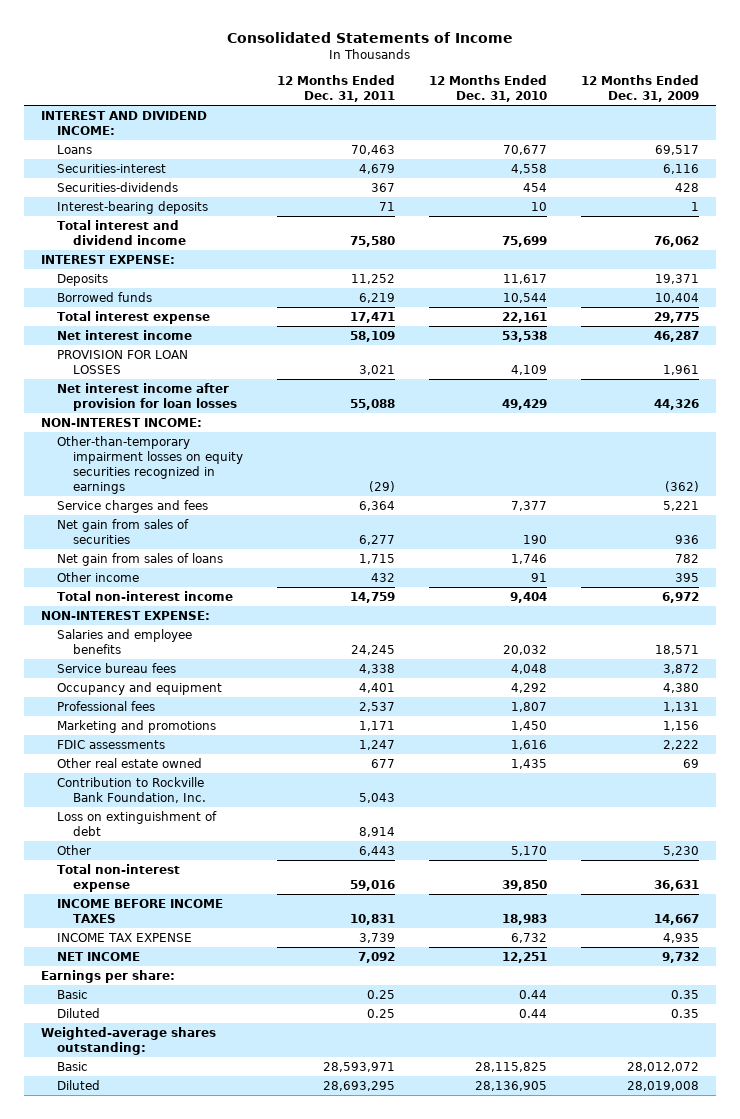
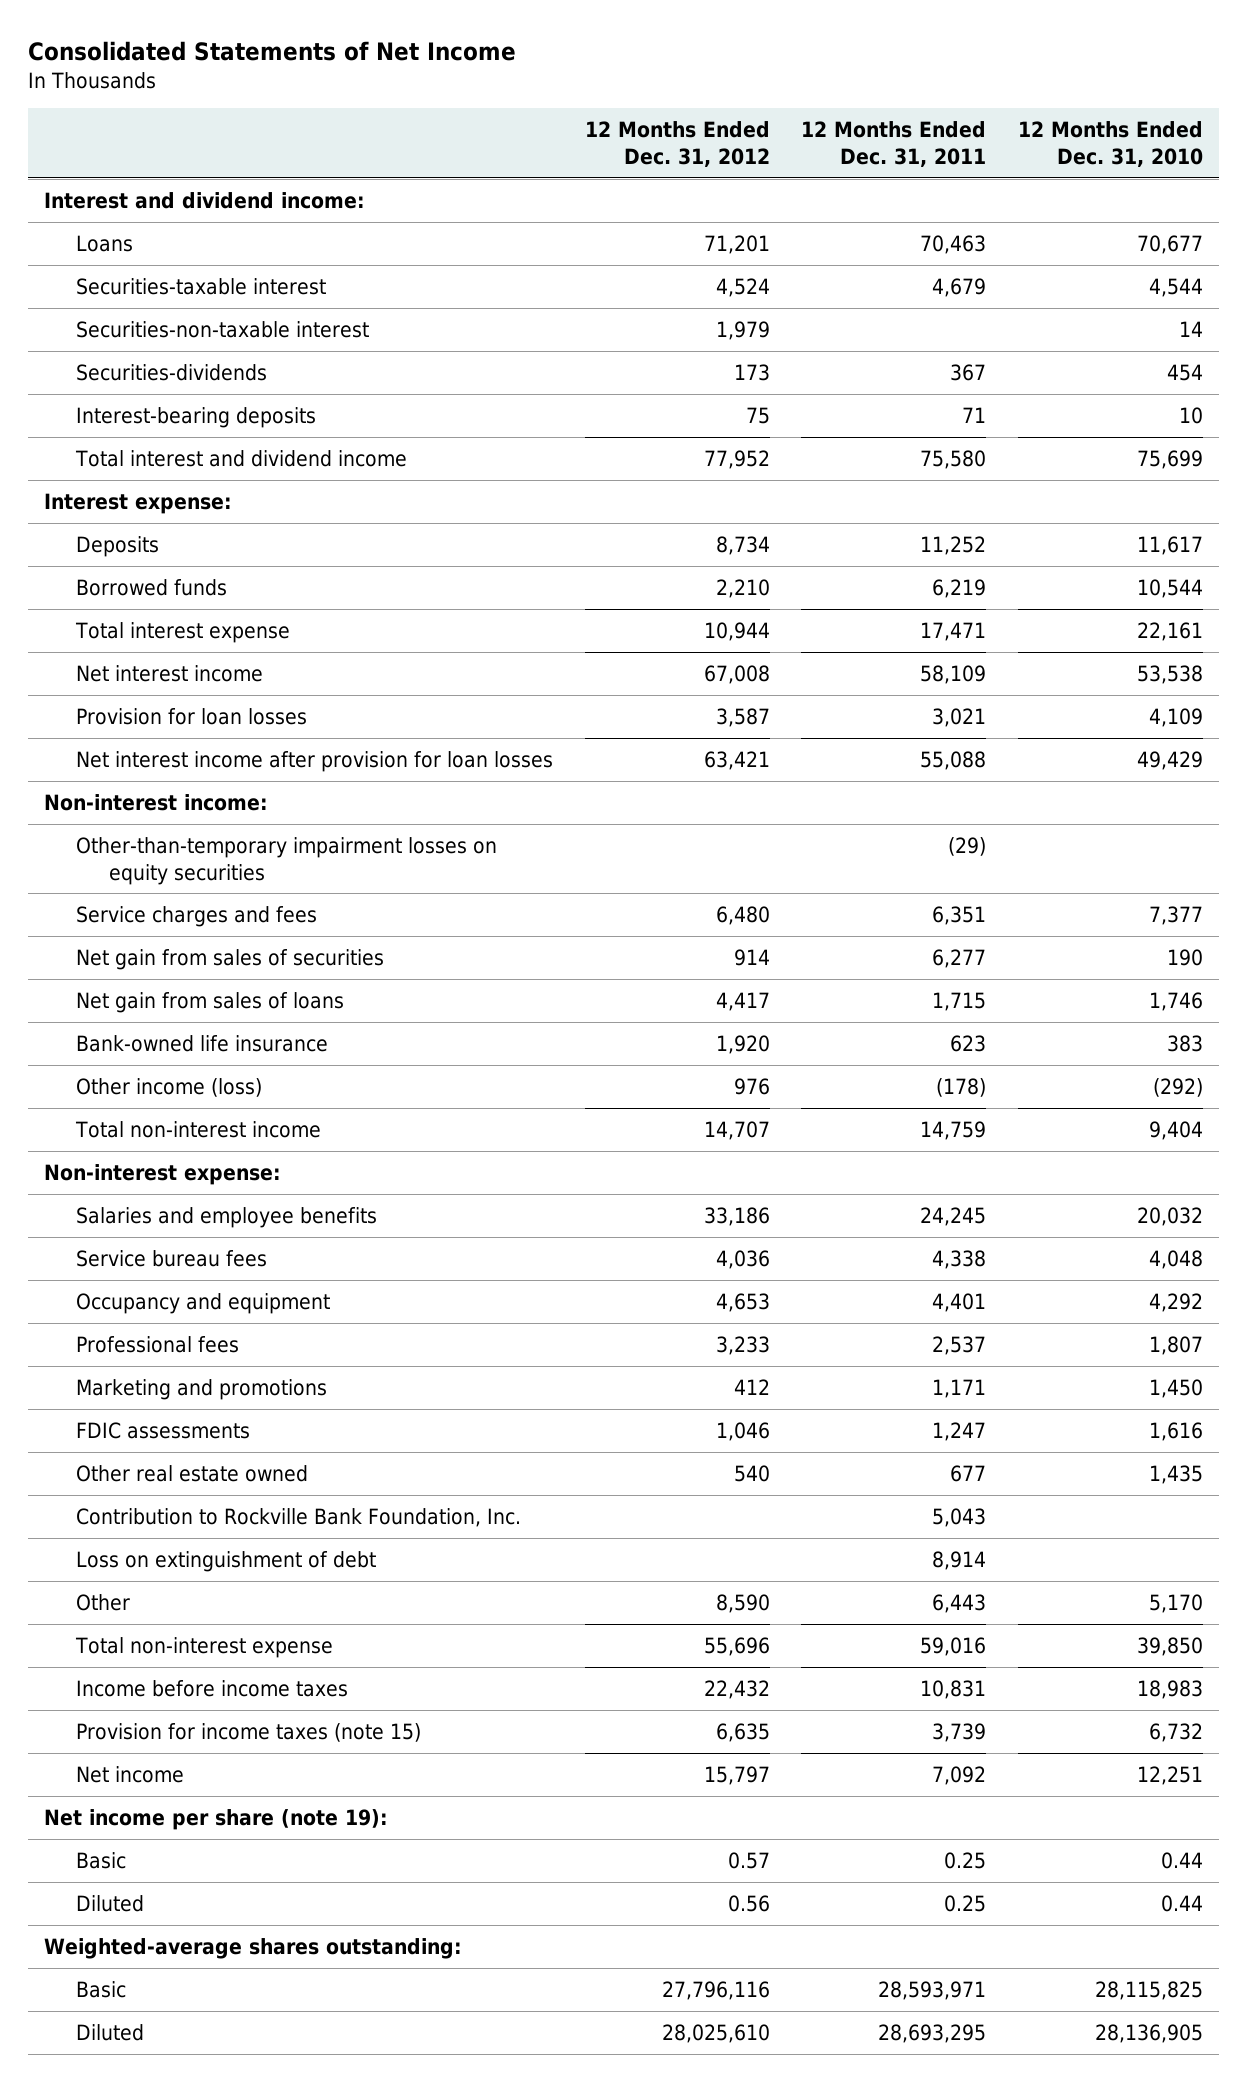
[226,31,513,43] Consolidated Statements of Income -> [28,40,517,61] Consolidated Statements of Net Income
[580,75,699,103] 12 Months Ended Dec. 31, 2009 -> none
none -> [584,120,770,167] 12 Months Ended Dec. 31, 2012
[41,111,208,135] INTEREST AND DIVIDEND INCOME: -> [43,191,365,209] Interest and dividend income:
[56,164,166,174] Securities-interest -> [76,277,327,295] Securities-taxable interest
[510,164,547,175] 4,558 -> [1149,277,1204,297] 4,544
none -> [76,320,370,338] Securities-non-taxable interest
[41,255,176,265] INTEREST EXPENSE: -> [43,492,232,514] Interest expense:
[56,350,188,374] PROVISION FOR LOAN LOSSES -> [76,707,308,725] Provision for loan losses
[41,418,203,428] NON-INTEREST INCOME: -> [43,793,268,811] Non-interest income:
[56,436,243,494] Other-than-temporary impairment losses on equity securities recognized in earnings -> [76,836,498,885] Other-than-temporary impairment losses on equity securities
[358,501,395,512] 6,364 -> [932,905,987,925] 6,351
none -> [76,1034,329,1052] Bank-owned life insurance
[56,572,139,583] Other income -> [76,1077,263,1097] Other income (loss)
[370,573,395,583] 432 -> [936,1077,987,1097] (178)
[530,573,547,583] 91 -> [1153,1077,1204,1097] (292)
[41,611,211,621] NON-INTEREST EXPENSE: -> [43,1163,281,1185] Non-interest expense:
[41,970,176,984] Earnings per share: -> none
[56,899,223,923] INCOME BEFORE INCOME TAXES -> [76,1679,349,1697] Income before income taxes
[56,933,192,943] INCOME TAX EXPENSE -> [76,1722,422,1742] Provision for income taxes (note 15)
[56,952,140,962] NET INCOME -> [76,1765,185,1783] Net income
none -> [43,1808,388,1830] Net income per share (note 19):

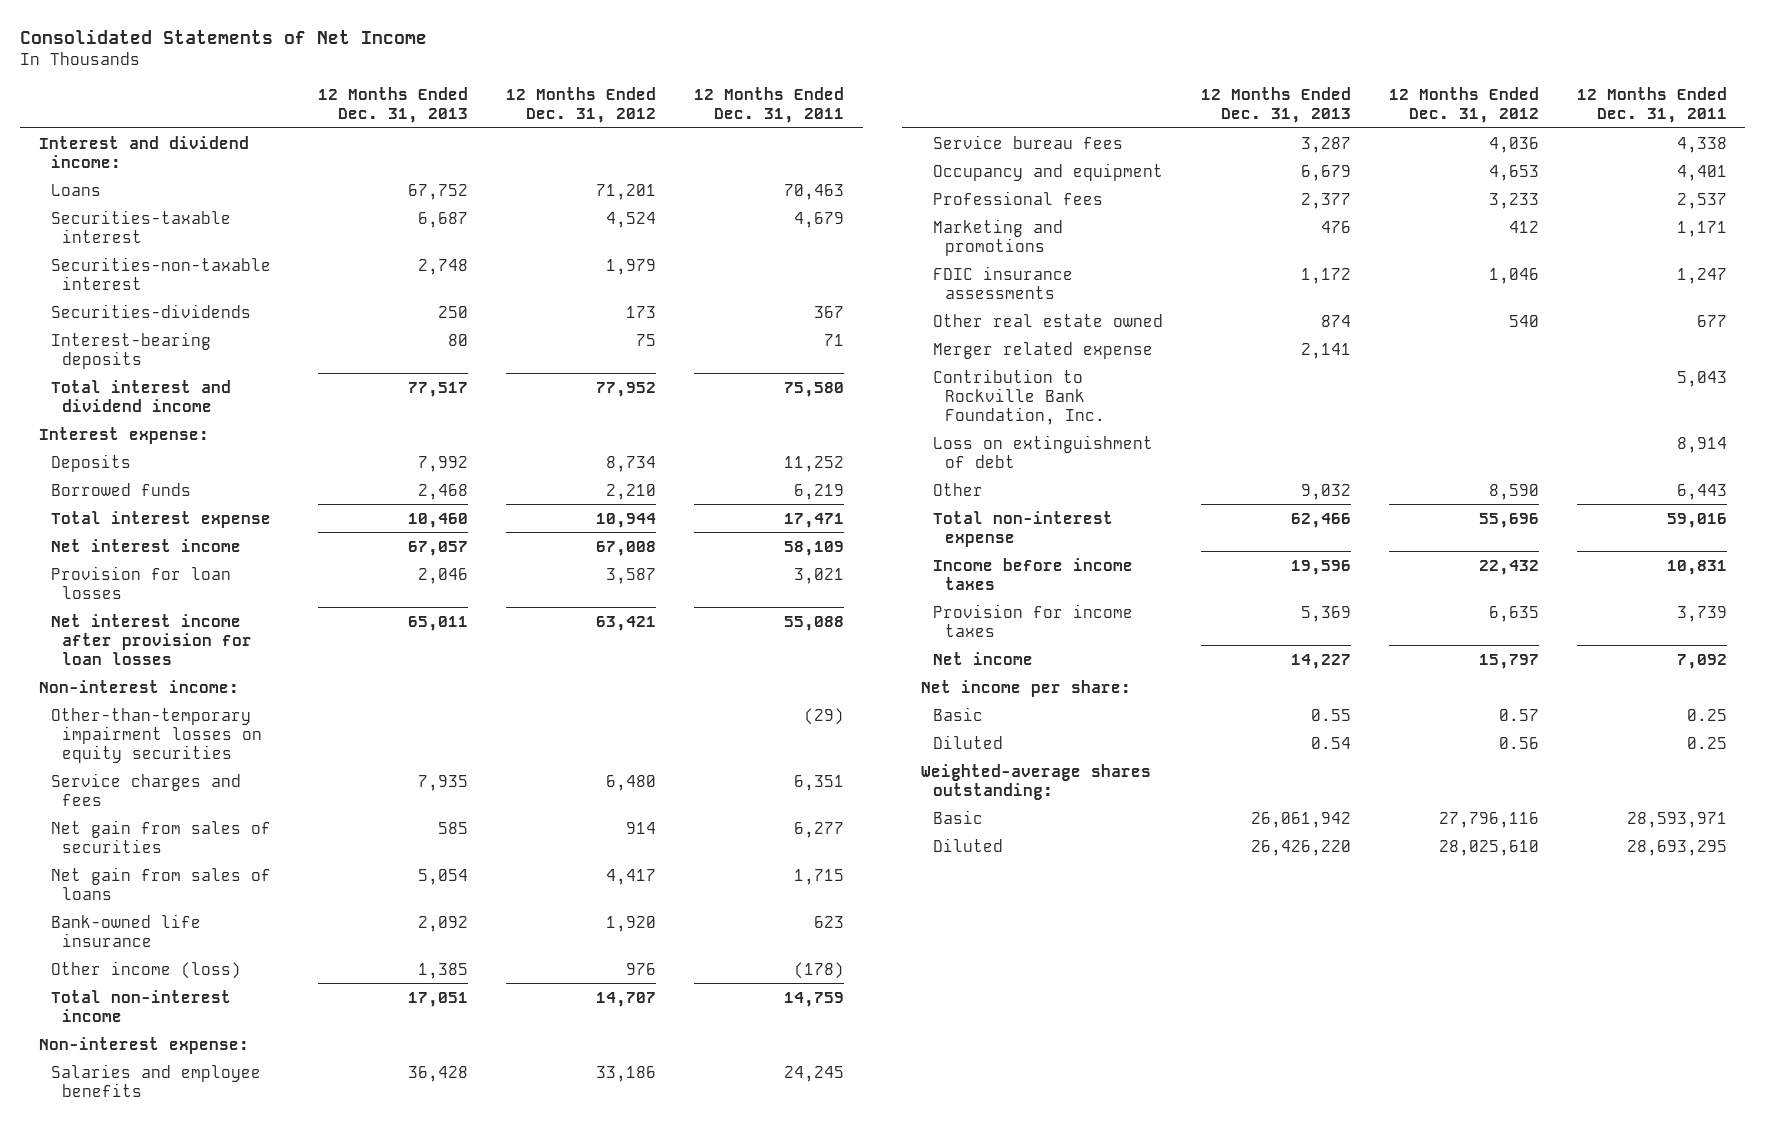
[1018,120,1204,167] 12 Months Ended Dec. 31, 2010 -> none
none -> [318,87,469,124] 12 Months Ended Dec. 31, 2013
[76,1421,251,1439] FDIC assessments -> [932,265,1073,299] FDIC insurance assessments
none -> [932,341,1153,359] Merger related expense
[76,1722,422,1742] Provision for income taxes (note 15) -> [932,603,1133,637] Provision for income taxes
[43,1808,388,1830] Net income per share (note 19): -> [921,679,1132,697] Net income per share:

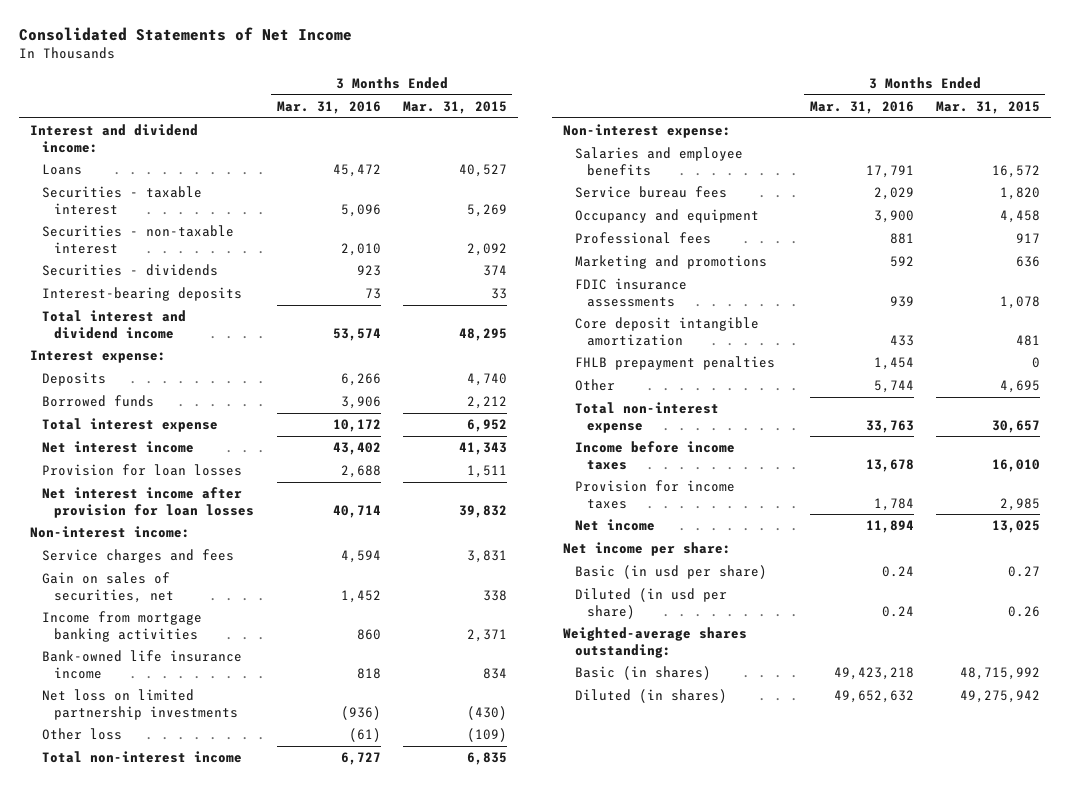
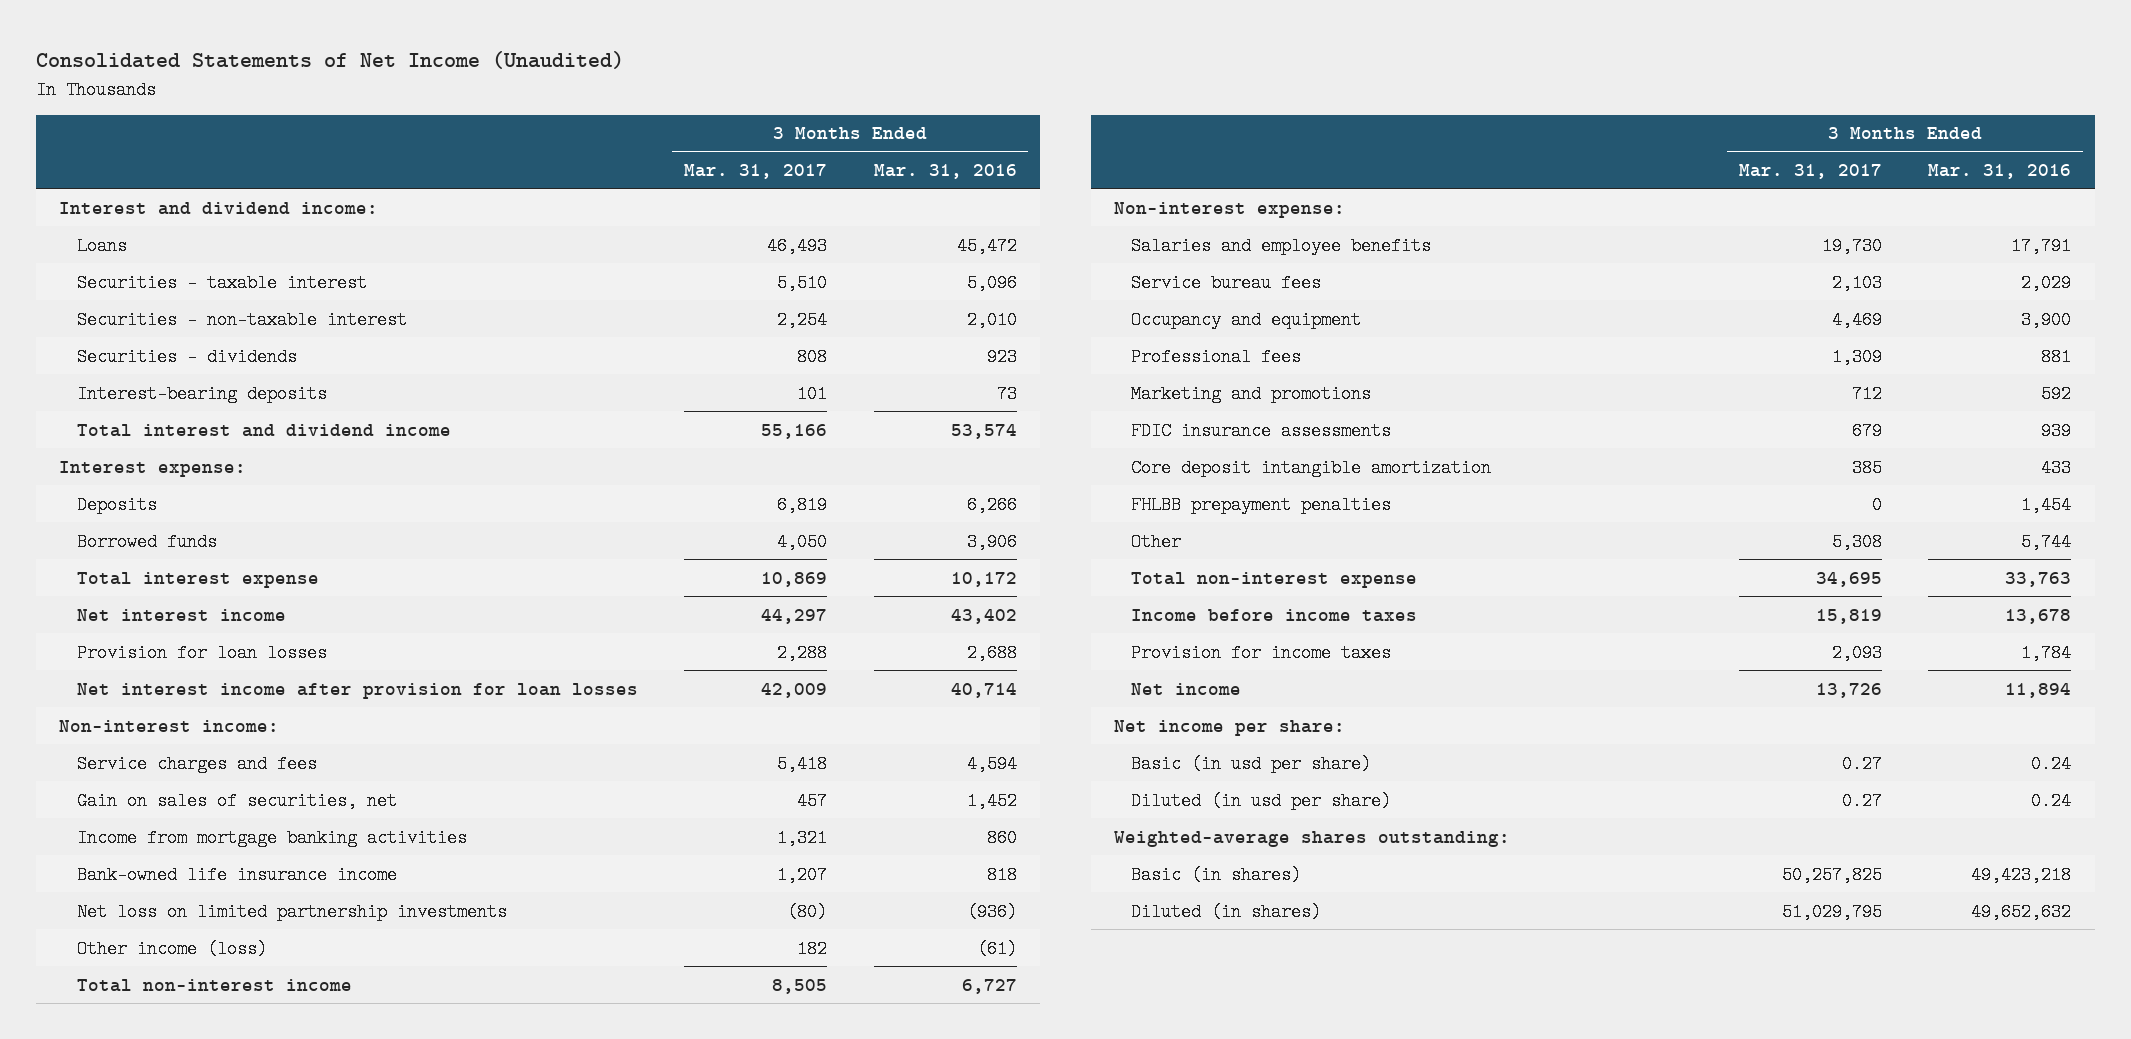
[18,26,352,41] Consolidated Statements of Net Income -> [36,51,625,70] Consolidated Statements of Net Income (Unaudited)
[402,101,507,115] Mar. 31, 2015 -> none
none -> [684,164,828,180] Mar. 31, 2017
[42,728,123,741] Other loss -> [76,939,267,958] Other income (loss)
[575,356,776,371] FHLB prepayment penalties -> [1130,495,1391,514] FHLBB prepayment penalties

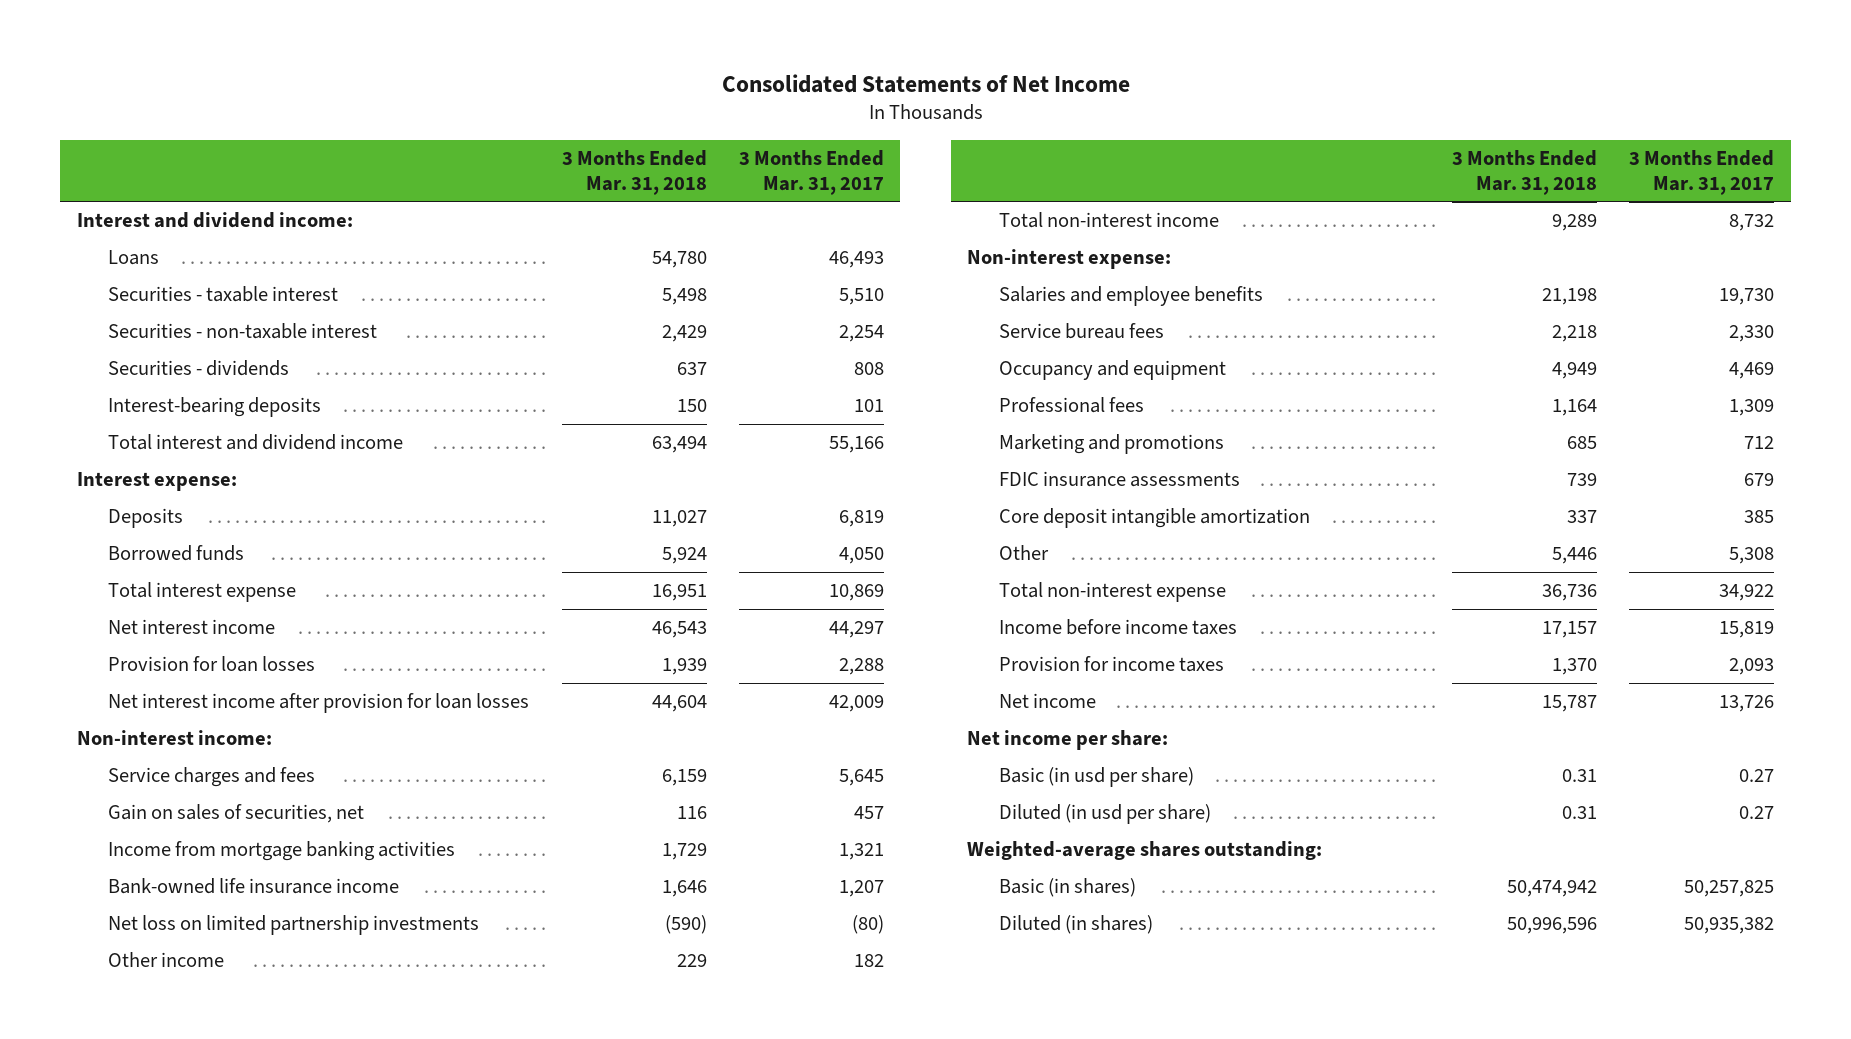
[36,51,625,70] Consolidated Statements of Net Income (Unaudited) -> [721,73,1130,93] Consolidated Statements of Net Income
[873,164,1017,180] Mar. 31, 2016 -> none
none -> [561,149,707,195] 3 Months Ended Mar. 31, 2018
[777,754,828,773] 5,418 -> [839,769,885,787] 5,645
[76,939,267,958] Other income (loss) -> [108,952,225,968] Other income
[772,978,828,994] 8,505 -> [1729,214,1775,232] 8,732
[1831,273,1882,292] 2,103 -> [1729,325,1775,343] 2,330
[1130,495,1391,514] FHLBB prepayment penalties -> none
[1815,571,1882,587] 34,695 -> [1719,584,1775,602] 34,922
[1781,902,1882,921] 51,029,795 -> [1684,917,1775,935] 50,935,382

